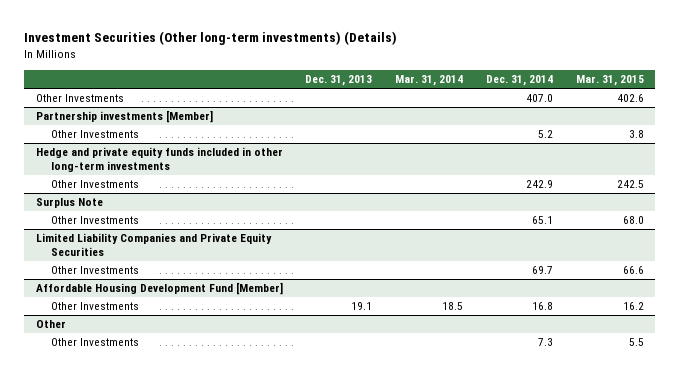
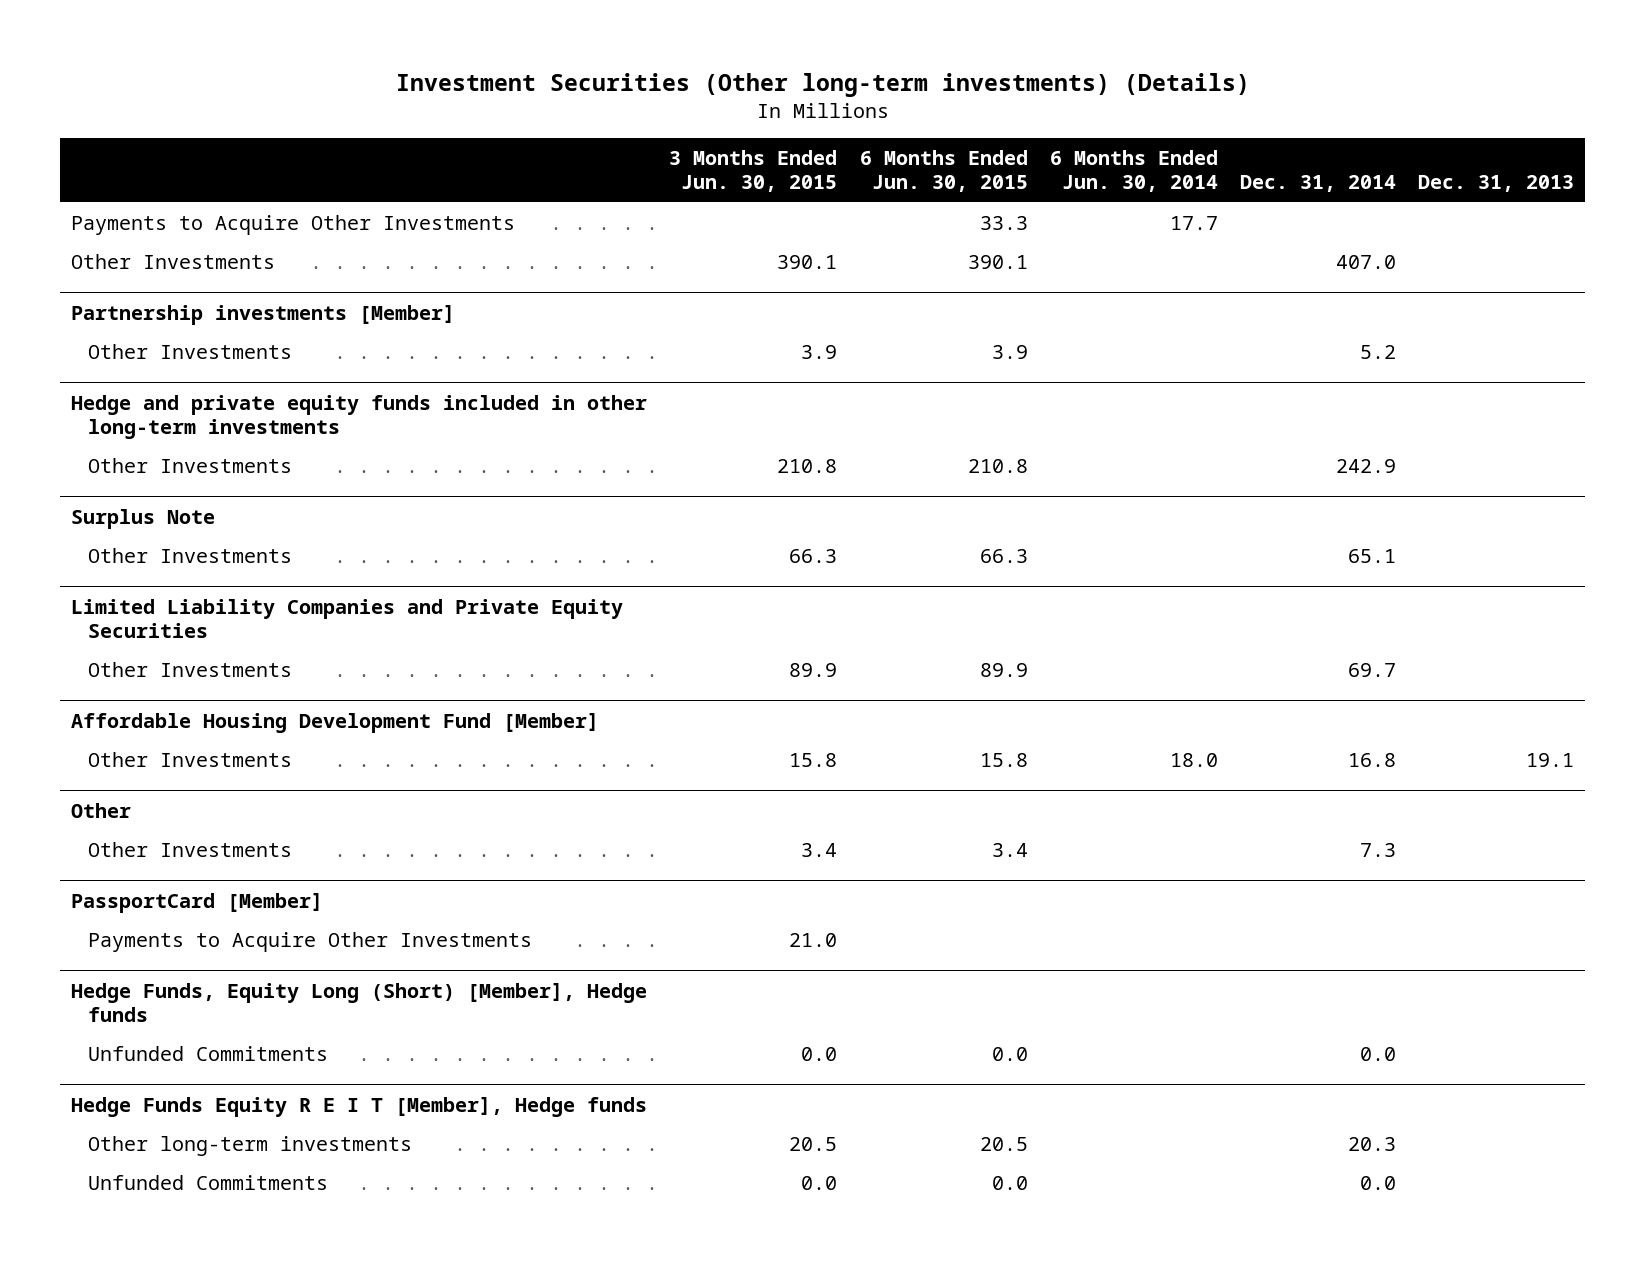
[395,75,464,87] Mar. 31, 2014 -> none
[575,75,644,87] Mar. 31, 2015 -> none
none -> [669,150,838,193] 3 Months Ended Jun. 30, 2015
none -> [859,150,1028,193] 6 Months Ended Jun. 30, 2015
none -> [1049,150,1218,193] 6 Months Ended Jun. 30, 2014
none -> [71,214,516,235] Payments to Acquire Other Investments
none -> [71,892,324,913] PassportCard [Member]
none -> [87,931,532,952] Payments to Acquire Other Investments
none -> [71,982,648,1022] Hedge Funds, Equity Long (Short) [Member], Hedge funds
none -> [87,1045,328,1061] Unfunded Commitments
none -> [71,1096,648,1117] Hedge Funds Equity R E I T [Member], Hedge funds
none -> [87,1135,412,1156] Other long-term investments
none -> [87,1174,328,1190] Unfunded Commitments

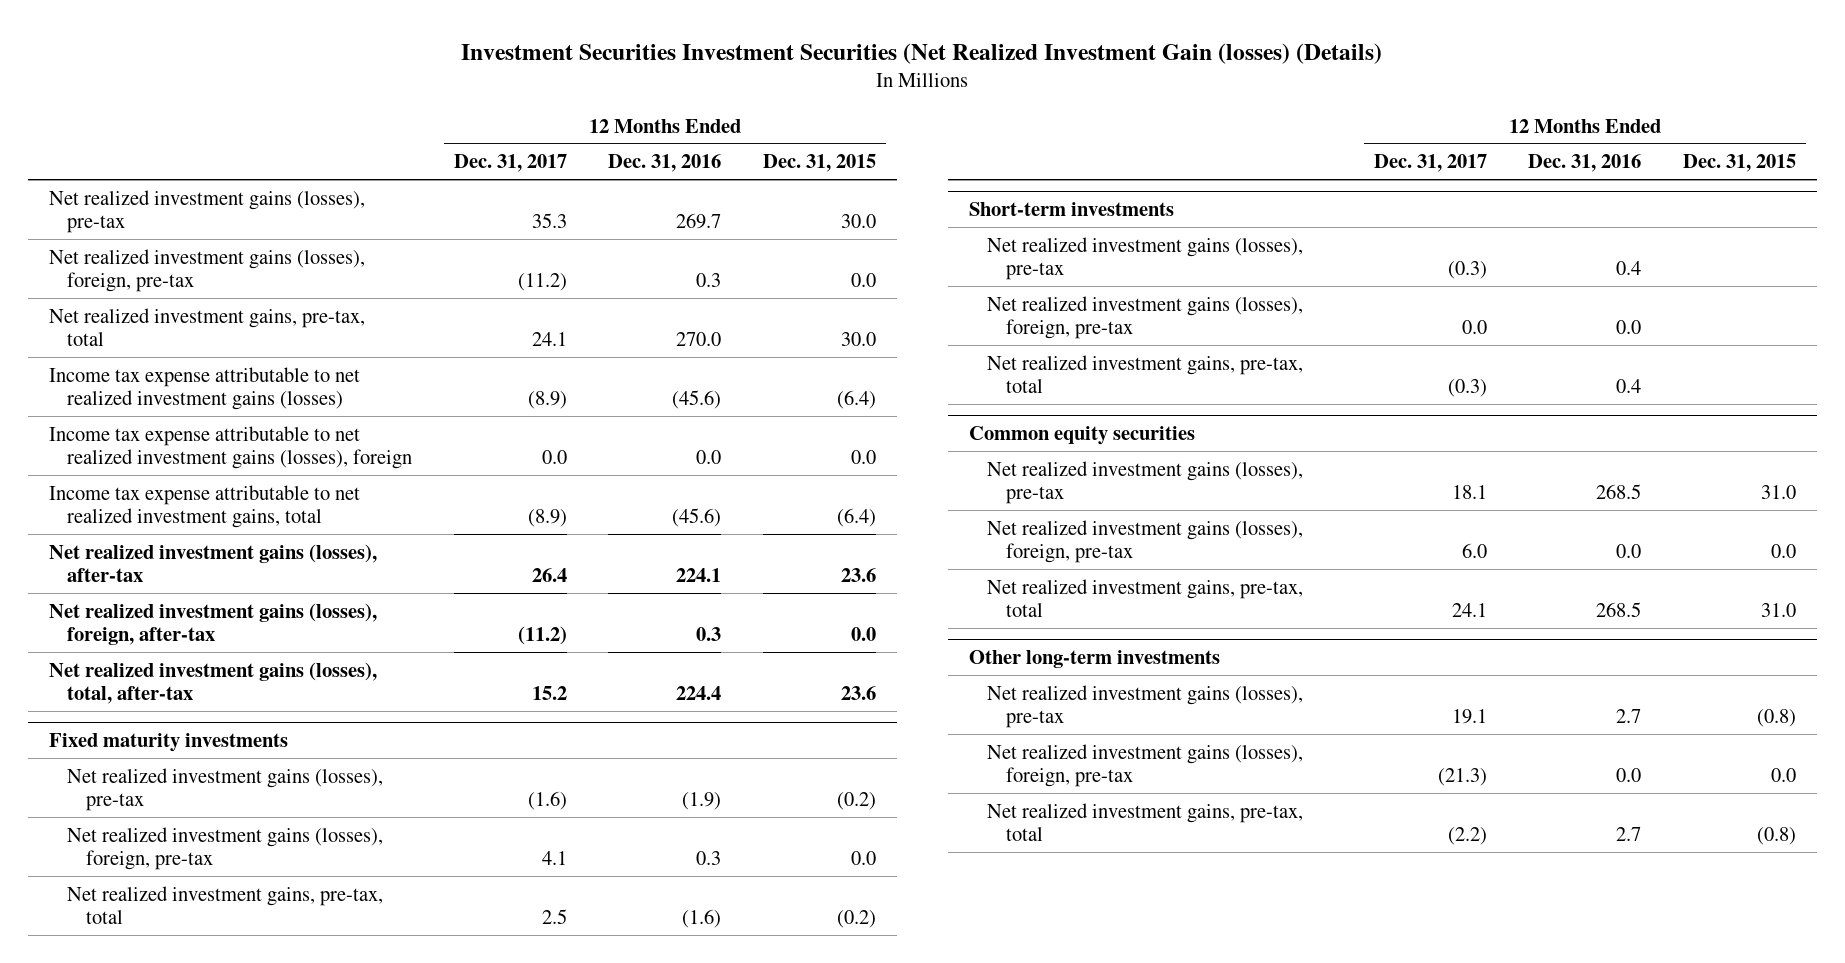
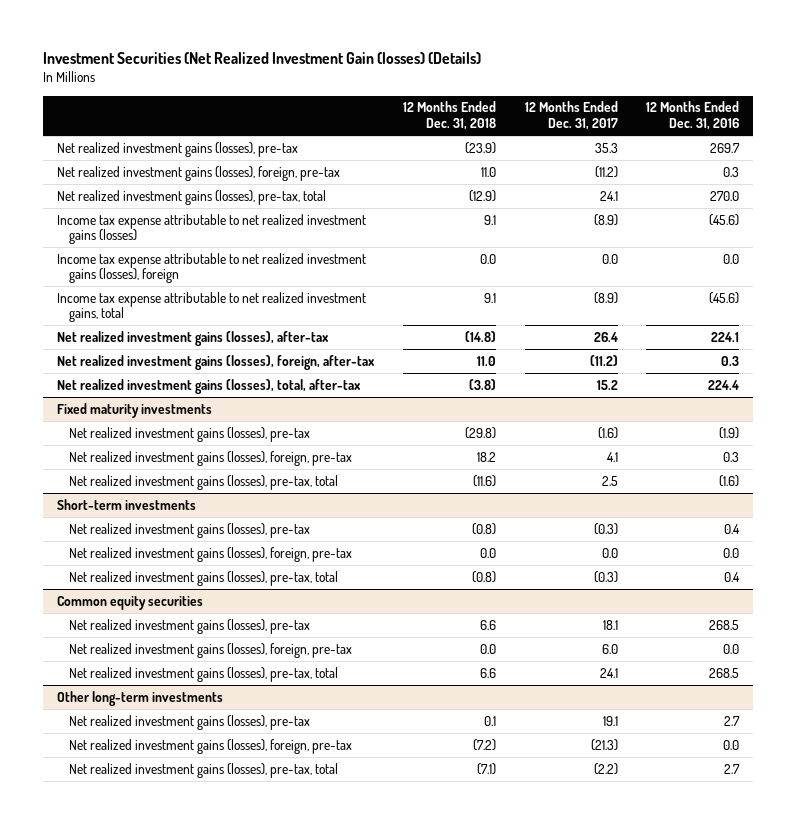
[461,42,1383,64] Investment Securities Investment Securities (Net Realized Investment Gain (losses) (Details) -> [43,51,482,64] Investment Securities (Net Realized Investment Gain (losses) (Details)
[762,154,876,173] Dec. 31, 2015 -> none
none -> [402,101,496,131] 12 Months Ended Dec. 31, 2018
[48,307,365,347] Net realized investment gains, pre-tax, total -> [57,189,327,205] Net realized investment gains (losses), pre-tax, total
[67,885,384,925] Net realized investment gains, pre-tax, total -> [69,474,339,490] Net realized investment gains (losses), pre-tax, total
[987,354,1304,394] Net realized investment gains, pre-tax, total -> [69,570,339,586] Net realized investment gains (losses), pre-tax, total
[987,578,1304,618] Net realized investment gains, pre-tax, total -> [69,666,339,682] Net realized investment gains (losses), pre-tax, total
[987,802,1304,842] Net realized investment gains, pre-tax, total -> [69,762,339,778] Net realized investment gains (losses), pre-tax, total

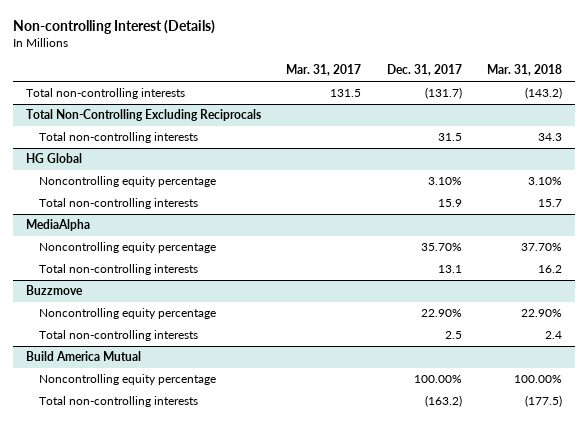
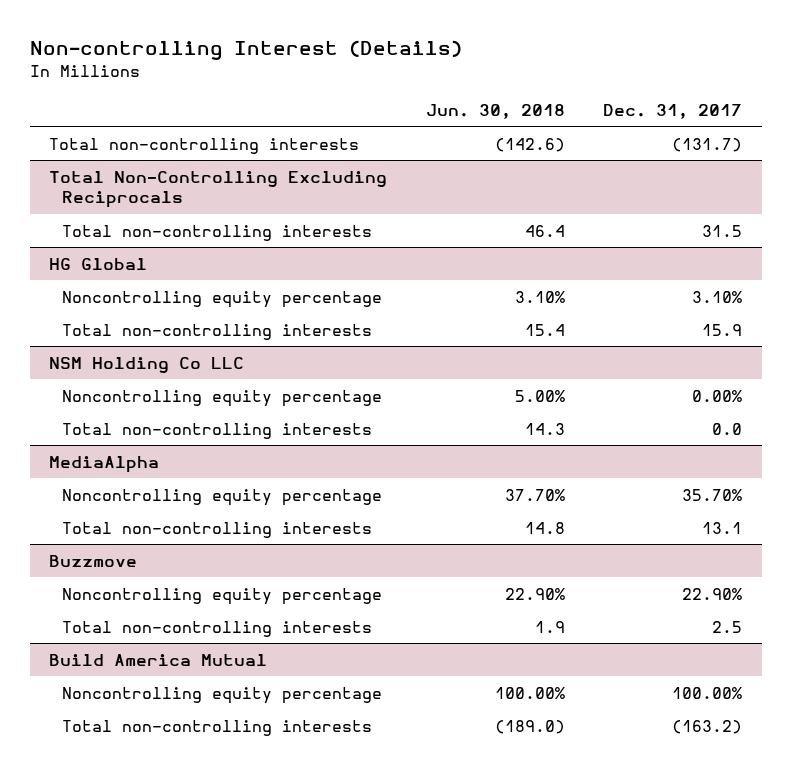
[286,64,362,77] Mar. 31, 2017 -> none
[486,64,562,77] Mar. 31, 2018 -> none
none -> [425,103,565,119] Jun. 30, 2018
none -> [48,356,244,373] NSM Holding Co LLC
none -> [62,389,383,407] Noncontrolling equity percentage
none -> [62,422,373,439] Total non-controlling interests

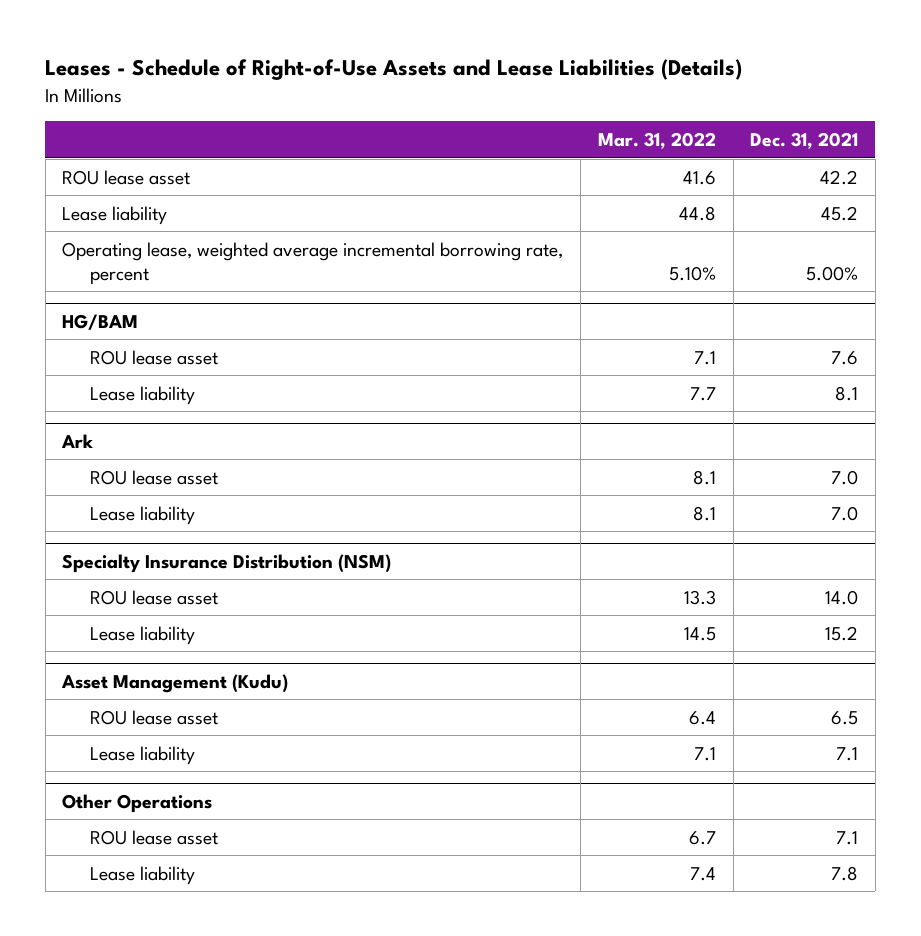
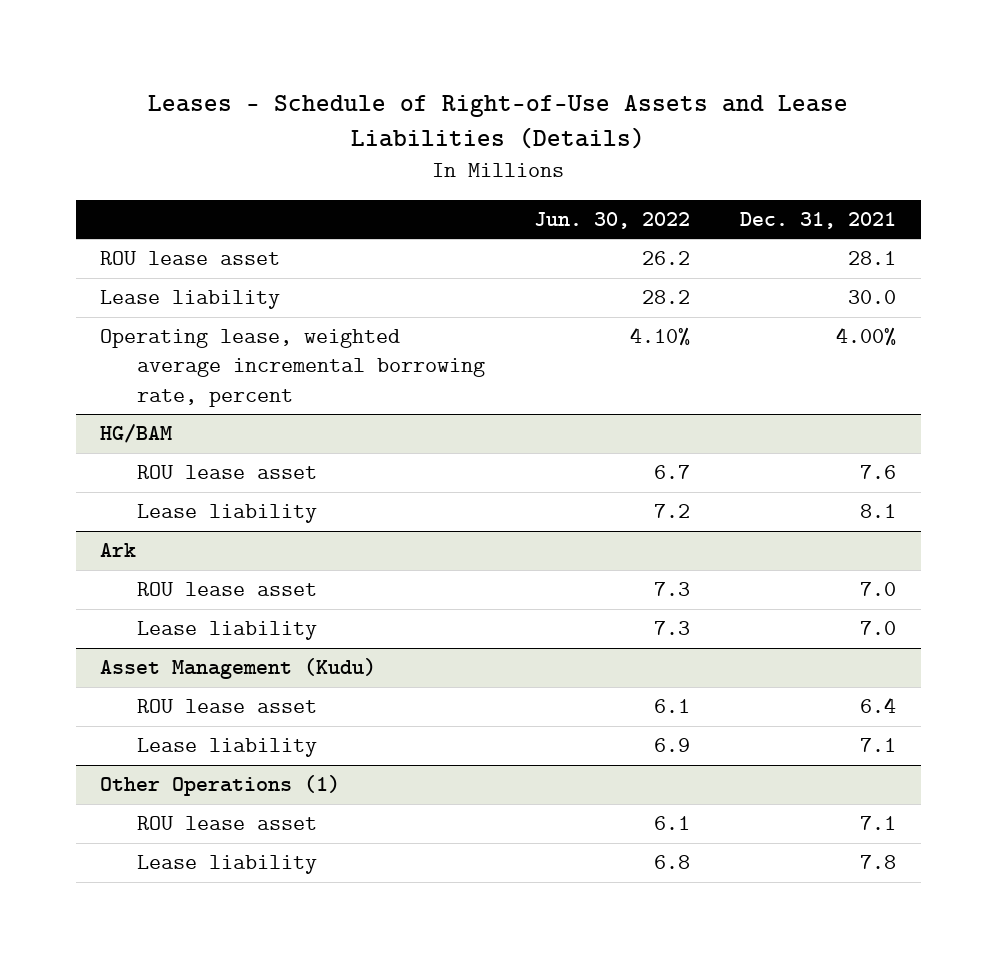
[597,131,716,149] Mar. 31, 2022 -> none
none -> [534,211,691,229] Jun. 30, 2022
[820,169,859,185] 42.2 -> [847,251,896,266] 28.1
[821,205,859,221] 45.2 -> [847,290,896,305] 30.0
[806,265,859,281] 5.00% -> [835,327,896,347] 4.00%
[62,553,392,573] Specialty Insurance Distribution (NSM) -> none
[90,589,219,605] ROU lease asset -> none
[90,625,196,645] Lease liability -> none
[831,710,859,725] 6.5 -> [859,697,896,714] 6.4
[62,793,213,813] Other Operations -> [100,775,341,797] Other Operations (1)

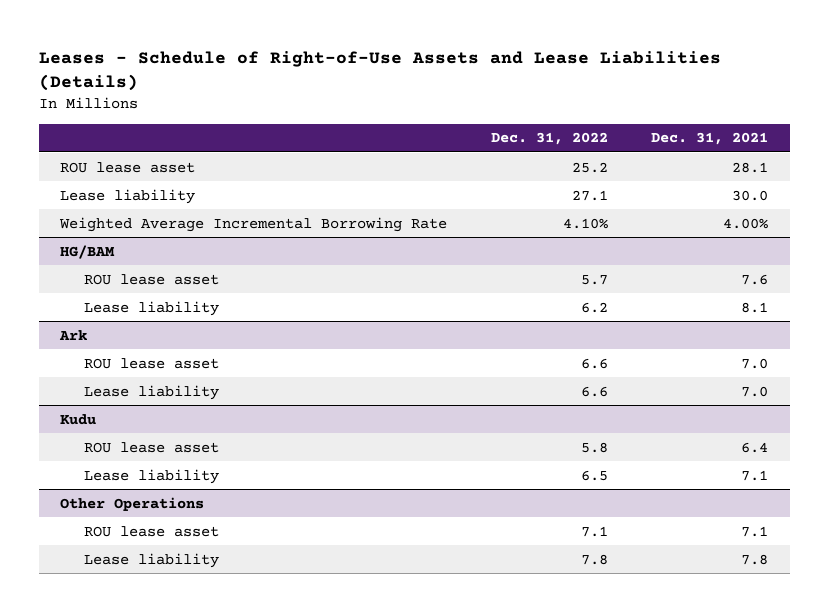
[534,211,691,229] Jun. 30, 2022 -> none
none -> [490,132,608,146] Dec. 31, 2022
[100,329,485,407] Operating lease, weighted average incremental borrowing rate, percent -> [59,216,448,232] Weighted Average Incremental Borrowing Rate
[100,658,377,680] Asset Management (Kudu) -> [60,413,97,425] Kudu
[100,775,341,797] Other Operations (1) -> [60,496,205,511] Other Operations

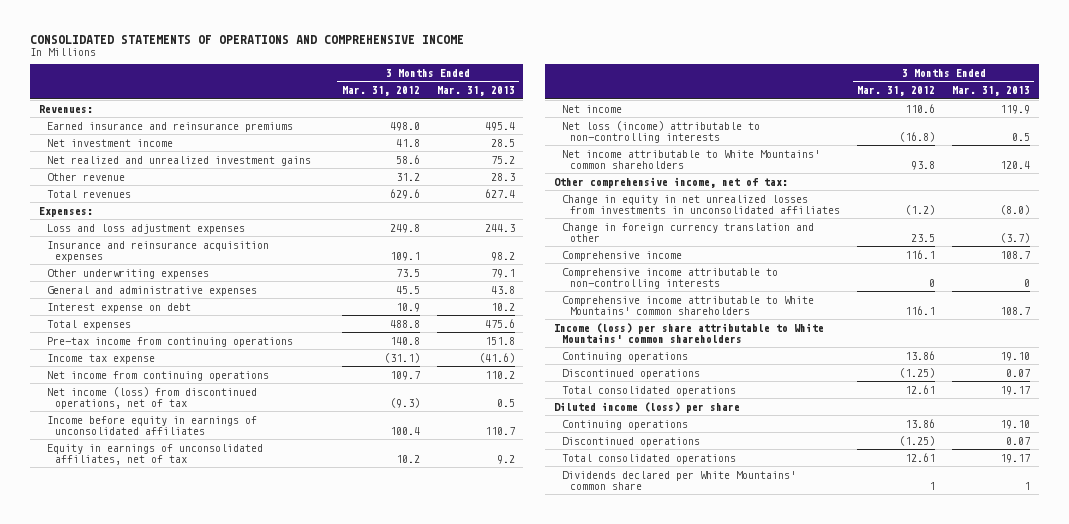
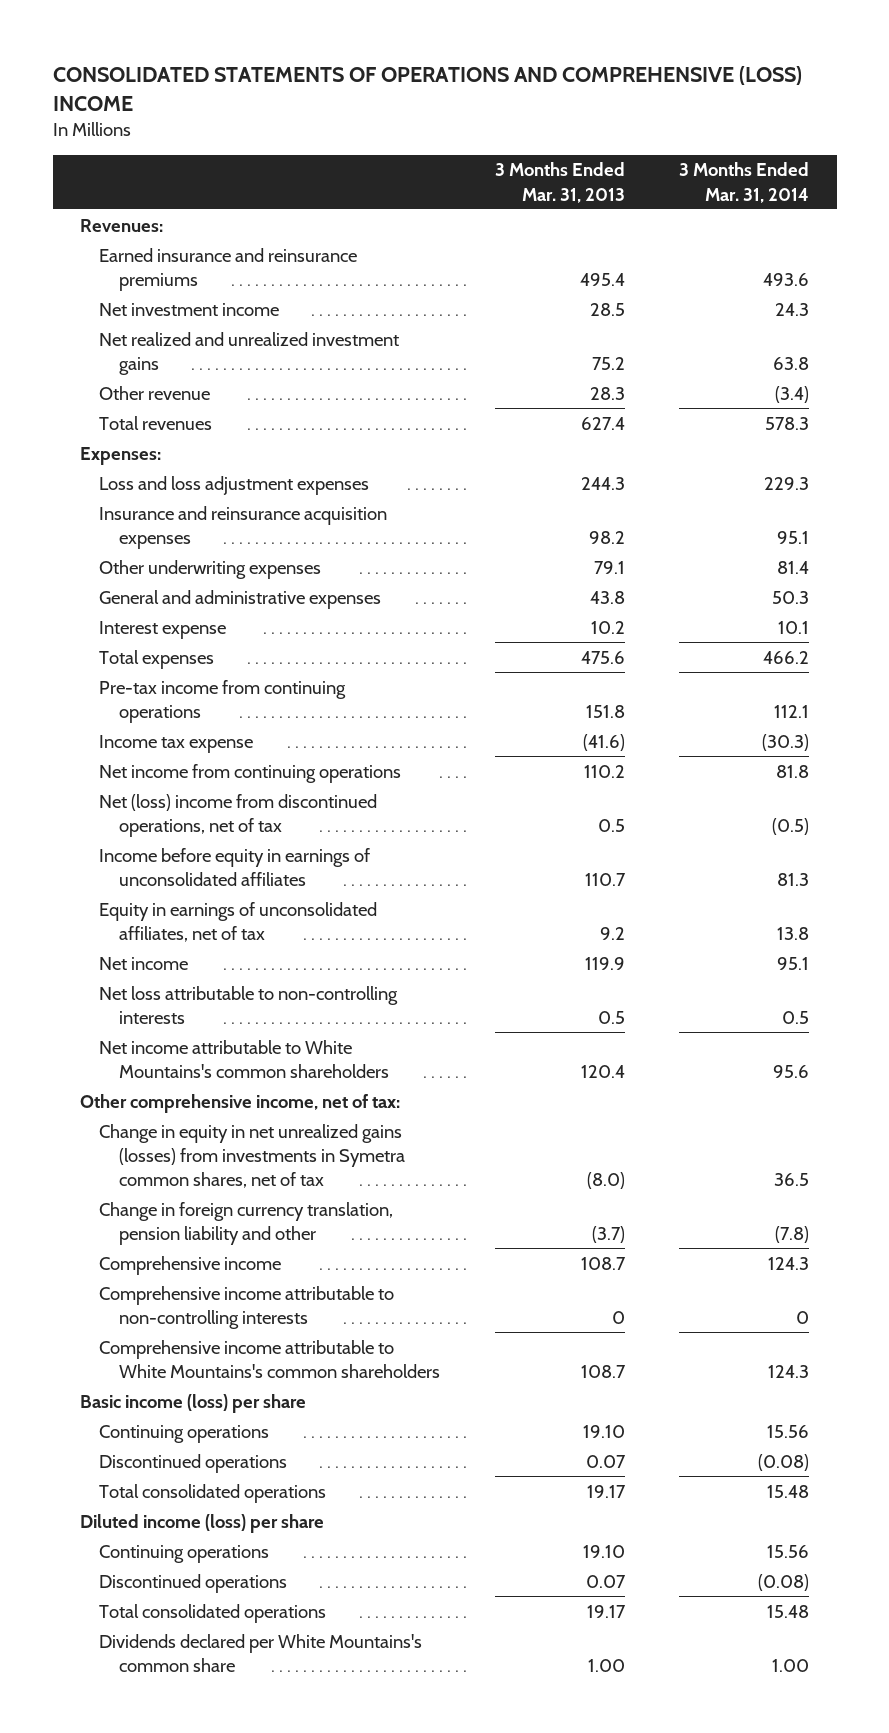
[30,34,465,44] CONSOLIDATED STATEMENTS OF OPERATIONS AND COMPREHENSIVE INCOME -> [52,65,802,111] CONSOLIDATED STATEMENTS OF OPERATIONS AND COMPREHENSIVE (LOSS) INCOME
[341,86,420,97] Mar. 31, 2012 -> none
none -> [679,162,810,203] 3 Months Ended Mar. 31, 2014
[46,302,191,313] Interest expense on debt -> [99,620,227,639] Interest expense
[46,386,257,409] Net income (loss) from discontinued operations, net of tax -> [99,793,378,837] Net (loss) income from discontinued operations, net of tax
[561,120,760,143] Net loss (income) attributable to non-controlling interests -> [99,985,399,1024] Net loss attributable to non-controlling interests
[561,149,820,169] Net income attributable to White Mountains' common shareholders -> [99,1039,389,1078] Net income attributable to White Mountains's common shareholders
[561,194,840,214] Change in equity in net unrealized losses from investments in unconsolidated affiliates -> [99,1123,405,1189] Change in equity in net unrealized gains (losses) from investments in Symetra common shares, net of tax
[561,222,814,242] Change in foreign currency translation and other -> [99,1201,394,1245] Change in foreign currency translation, pension liability and other
[561,295,814,315] Comprehensive income attributable to White Mountains' common shareholders -> [99,1339,440,1378] Comprehensive income attributable to White Mountains's common shareholders
[553,322,824,343] Income (loss) per share attributable to White Mountains' common shareholders -> [80,1393,307,1413] Basic income (loss) per share
[561,470,796,490] Dividends declared per White Mountains' common share -> [99,1633,423,1672] Dividends declared per White Mountains's common share
[1024,481,1031,490] 1 -> [587,1658,625,1672] 1.00

